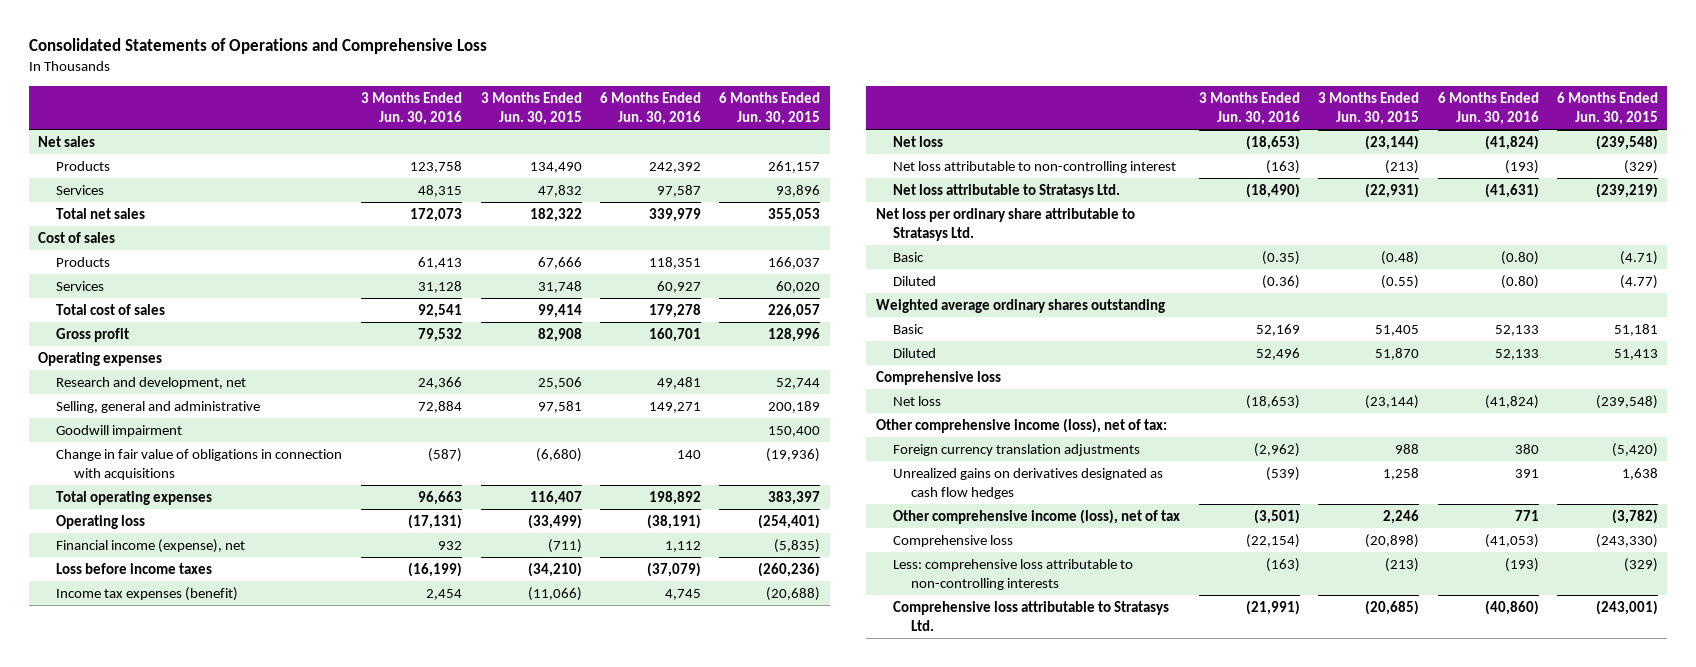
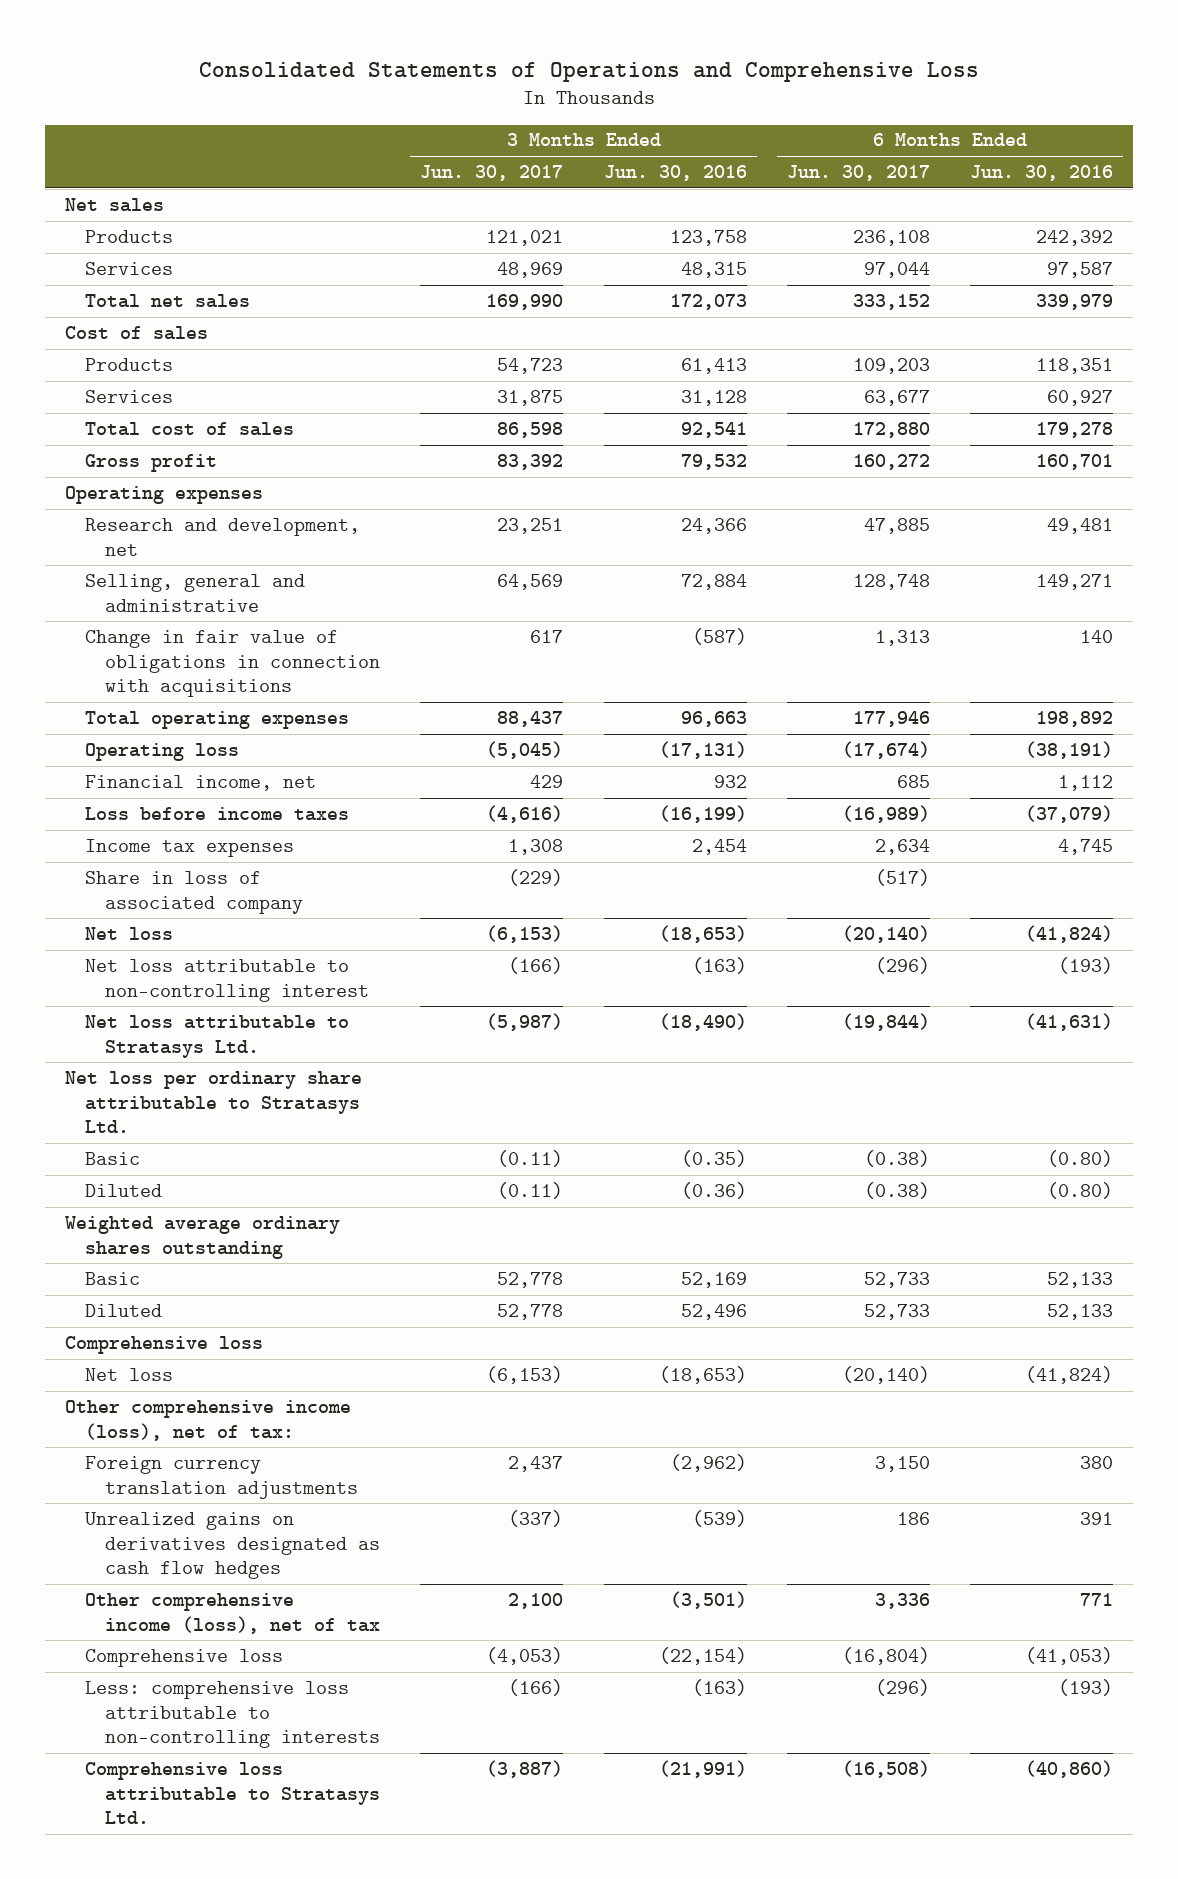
[480,91,582,125] 3 Months Ended Jun. 30, 2015 -> none
[719,91,821,125] 6 Months Ended Jun. 30, 2015 -> none
none -> [420,165,564,182] Jun. 30, 2017
none -> [786,165,930,182] Jun. 30, 2017
[55,424,182,437] Goodwill impairment -> none
[55,538,245,553] Financial income (expense), net -> [85,774,317,791] Financial income, net
[55,586,238,601] Income tax expenses (benefit) -> [85,838,295,857] Income tax expenses
none -> [85,870,304,914] Share in loss of associated company

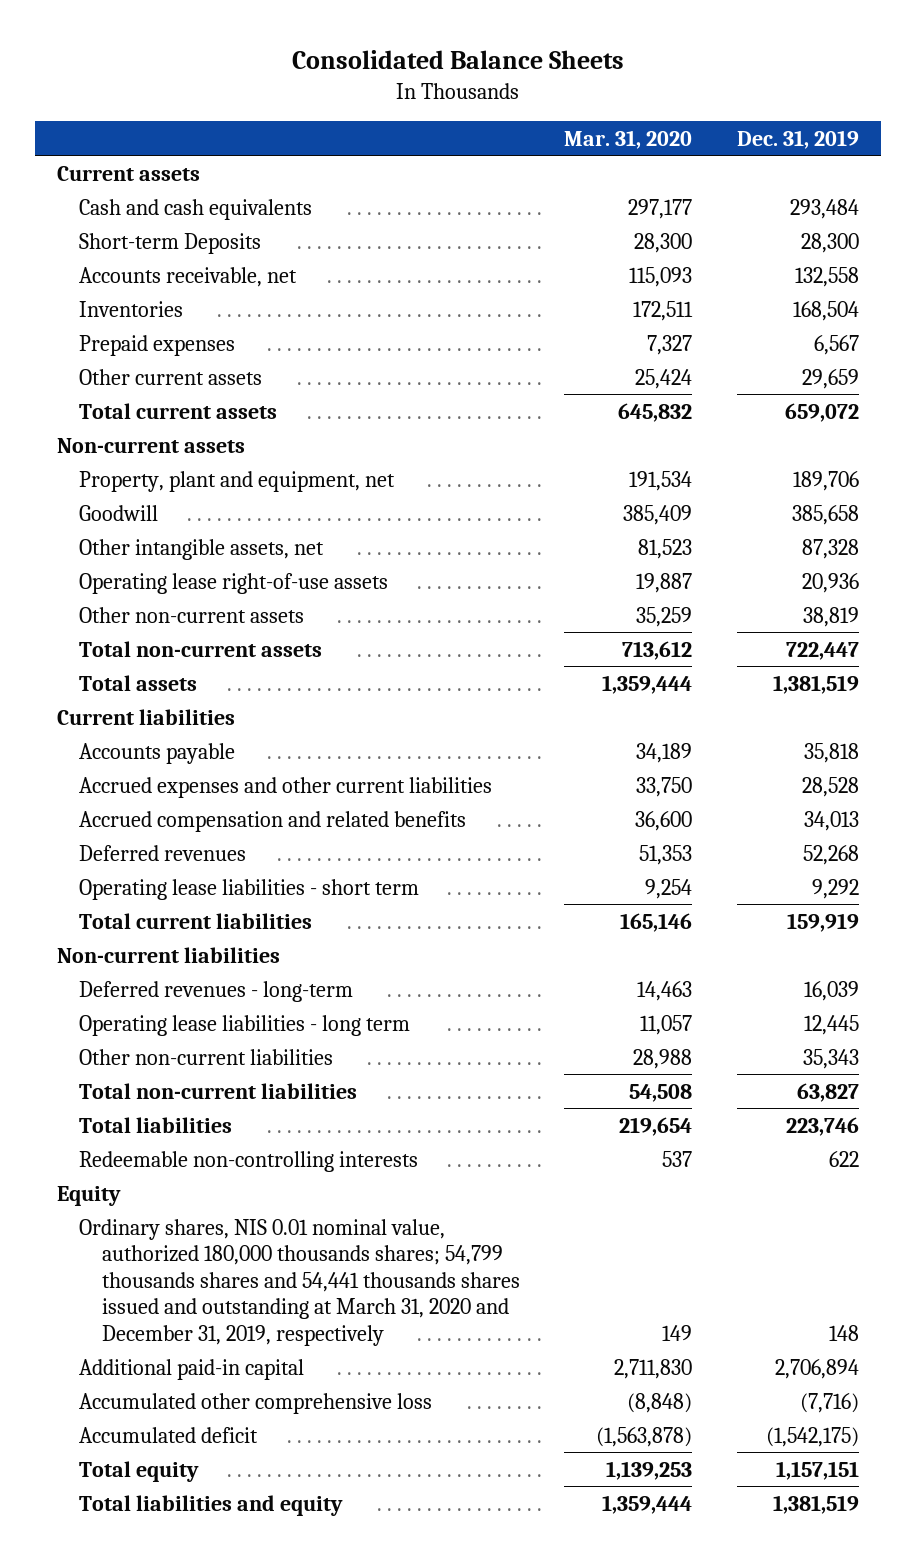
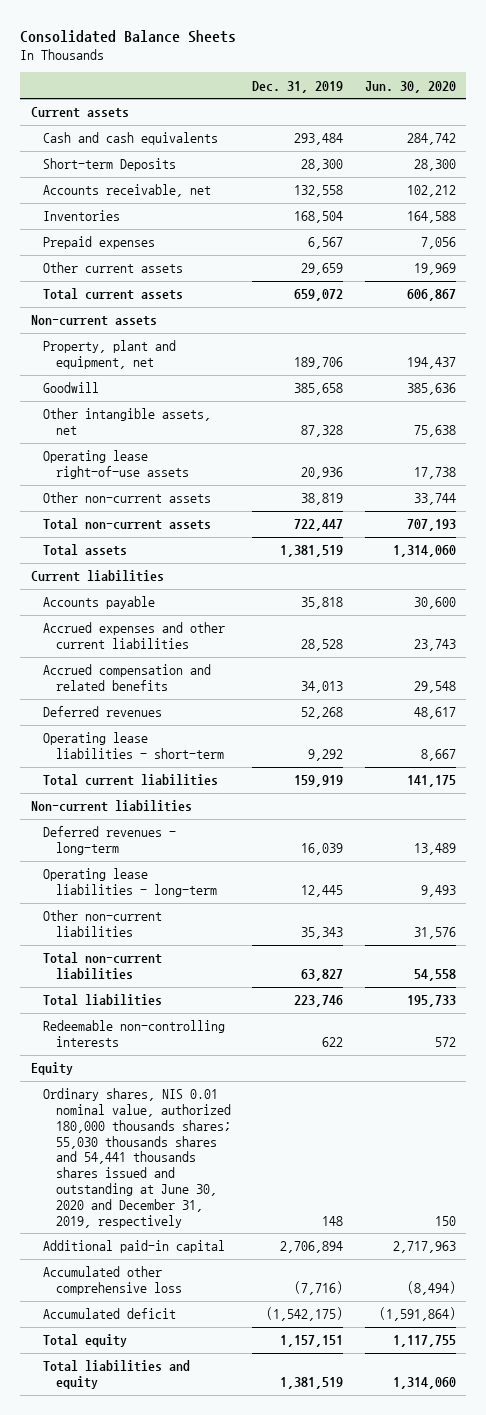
[564,129,693,149] Mar. 31, 2020 -> none
none -> [364,80,456,93] Jun. 30, 2020
[79,878,420,900] Operating lease liabilities - short term -> [43,732,224,760] Operating lease liabilities - short-term
[79,1014,411,1036] Operating lease liabilities - long term -> [43,868,217,898] Operating lease liabilities - long-term
[79,1218,520,1346] Ordinary shares, NIS 0.01 nominal value, authorized 180,000 thousands shares; 54,799 thousands shares and 54,441 thousands shares issued and outstanding at March 31, 2020 and December 31, 2019, respectively -> [43,1088,231,1228] Ordinary shares, NIS 0.01 nominal value, authorized 180,000 thousands shares; 55,030 thousands shares and 54,441 thousands shares issued and outstanding at June 30, 2020 and December 31, 2019, respectively

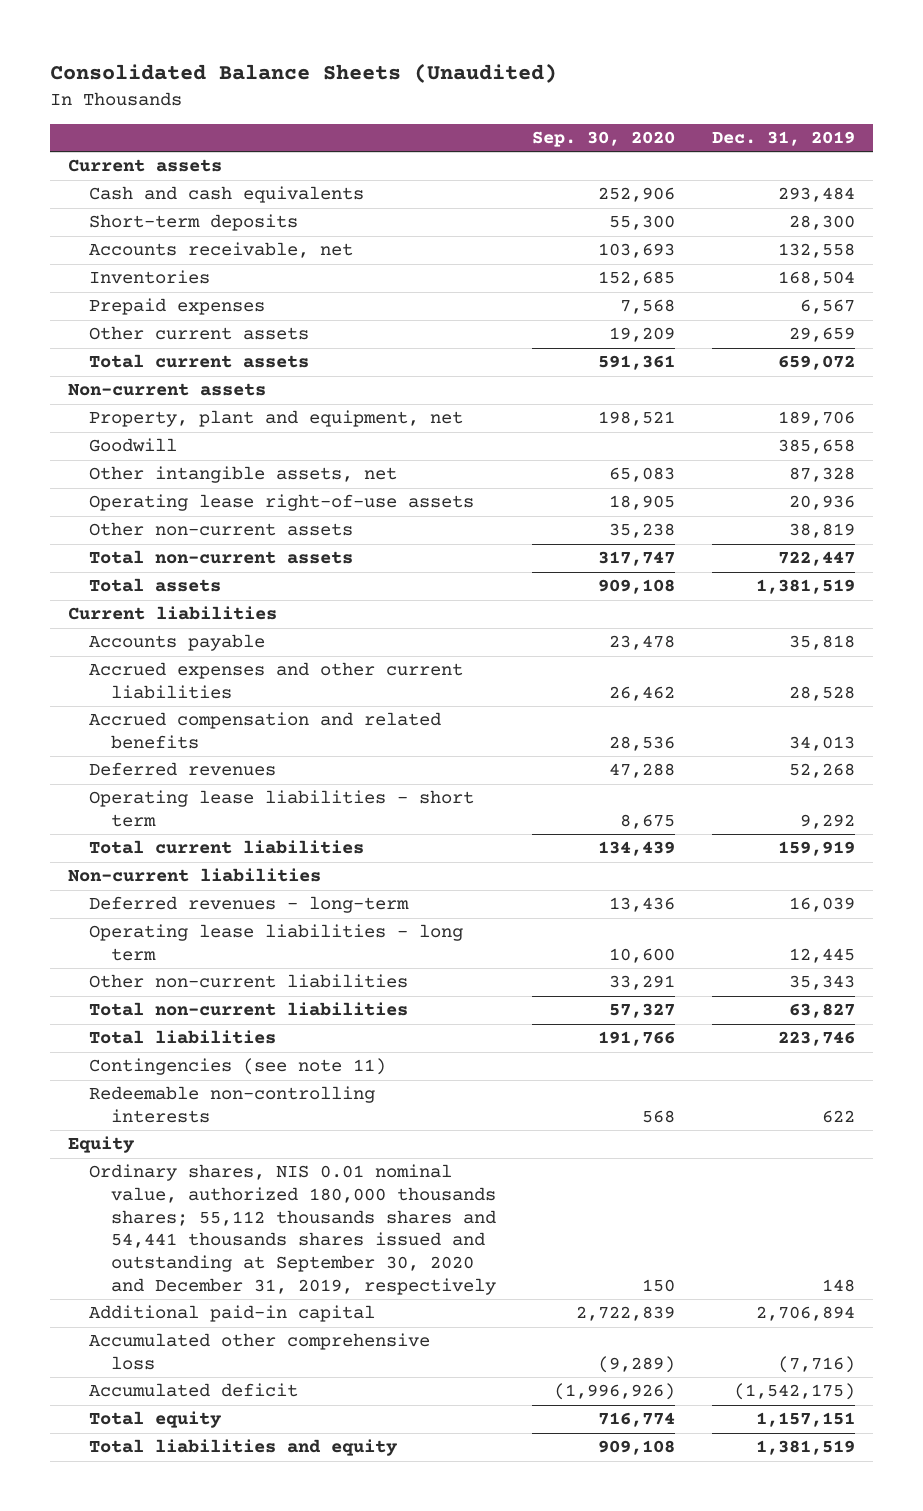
[19,29,236,43] Consolidated Balance Sheets -> [49,63,557,84] Consolidated Balance Sheets (Unaudited)
[364,80,456,93] Jun. 30, 2020 -> none
none -> [532,131,676,148] Sep. 30, 2020
[43,158,177,172] Short-term Deposits -> [89,214,299,232] Short-term deposits
[43,732,224,760] Operating lease liabilities - short-term -> [89,790,475,827] Operating lease liabilities - short term
[43,868,217,898] Operating lease liabilities - long-term -> [89,924,464,961] Operating lease liabilities - long term
none -> [89,1058,387,1076] Contingencies (see note 11)
[43,1088,231,1228] Ordinary shares, NIS 0.01 nominal value, authorized 180,000 thousands shares; 55,030 thousands shares and 54,441 thousands shares issued and outstanding at June 30, 2020 and December 31, 2019, respectively -> [89,1164,496,1295] Ordinary shares, NIS 0.01 nominal value, authorized 180,000 thousands shares; 55,112 thousands shares and 54,441 thousands shares issued and outstanding at September 30, 2020 and December 31, 2019, respectively

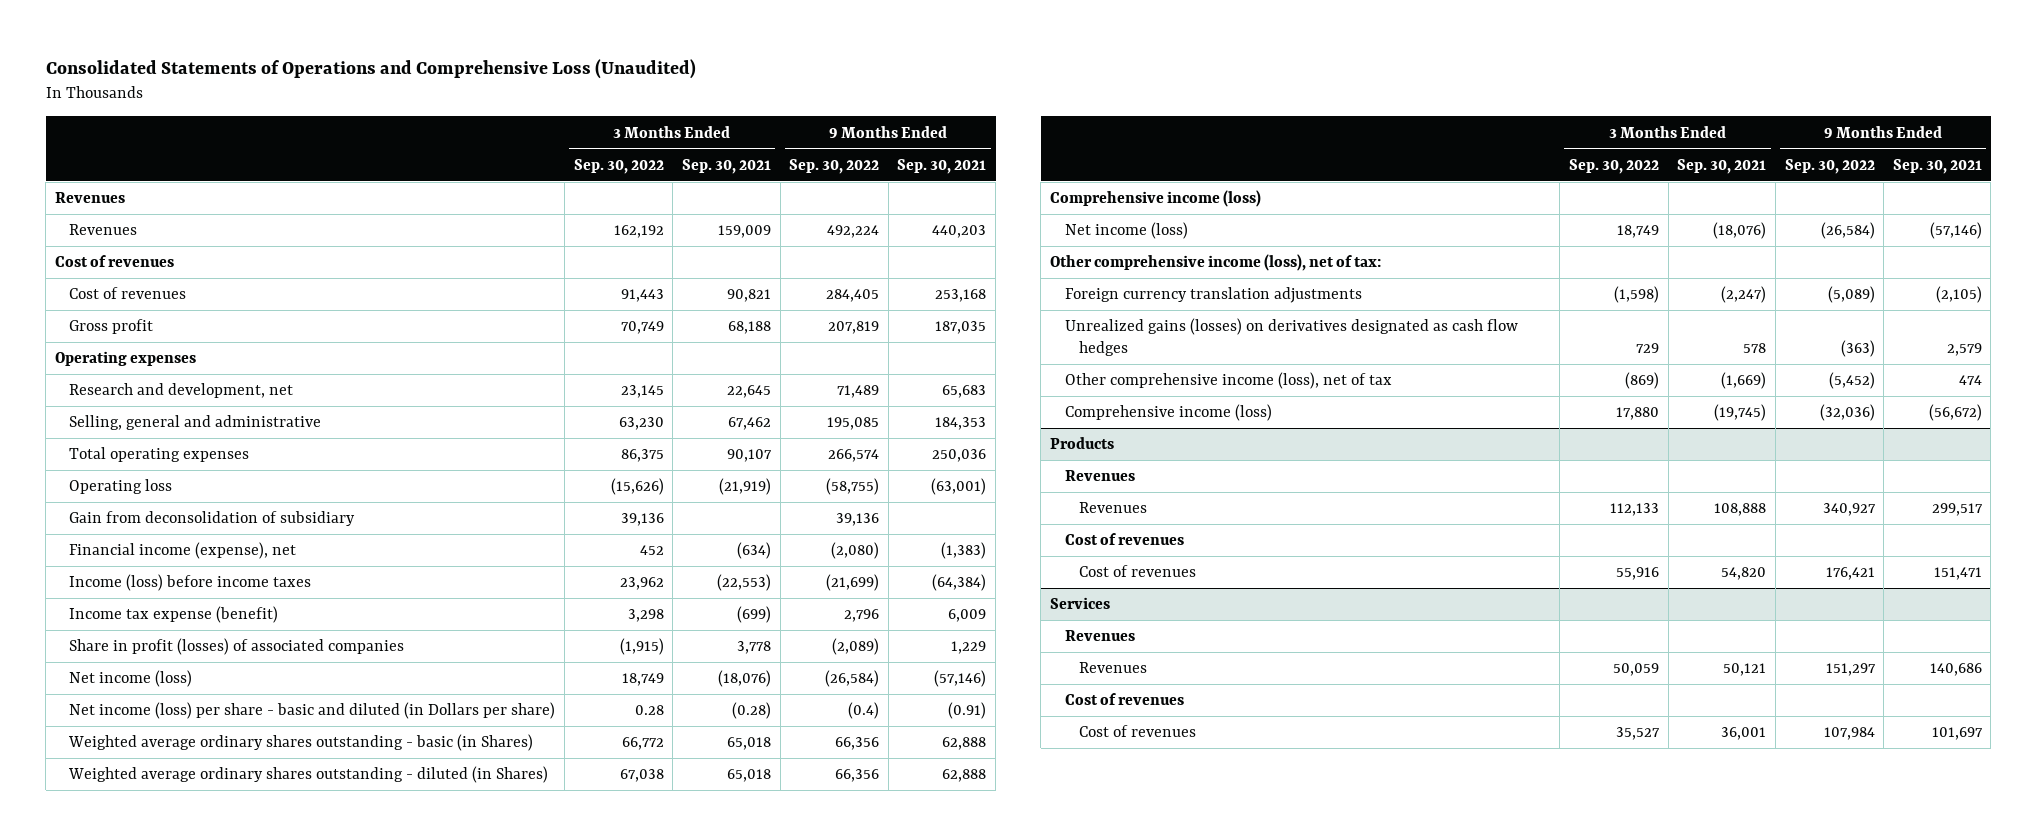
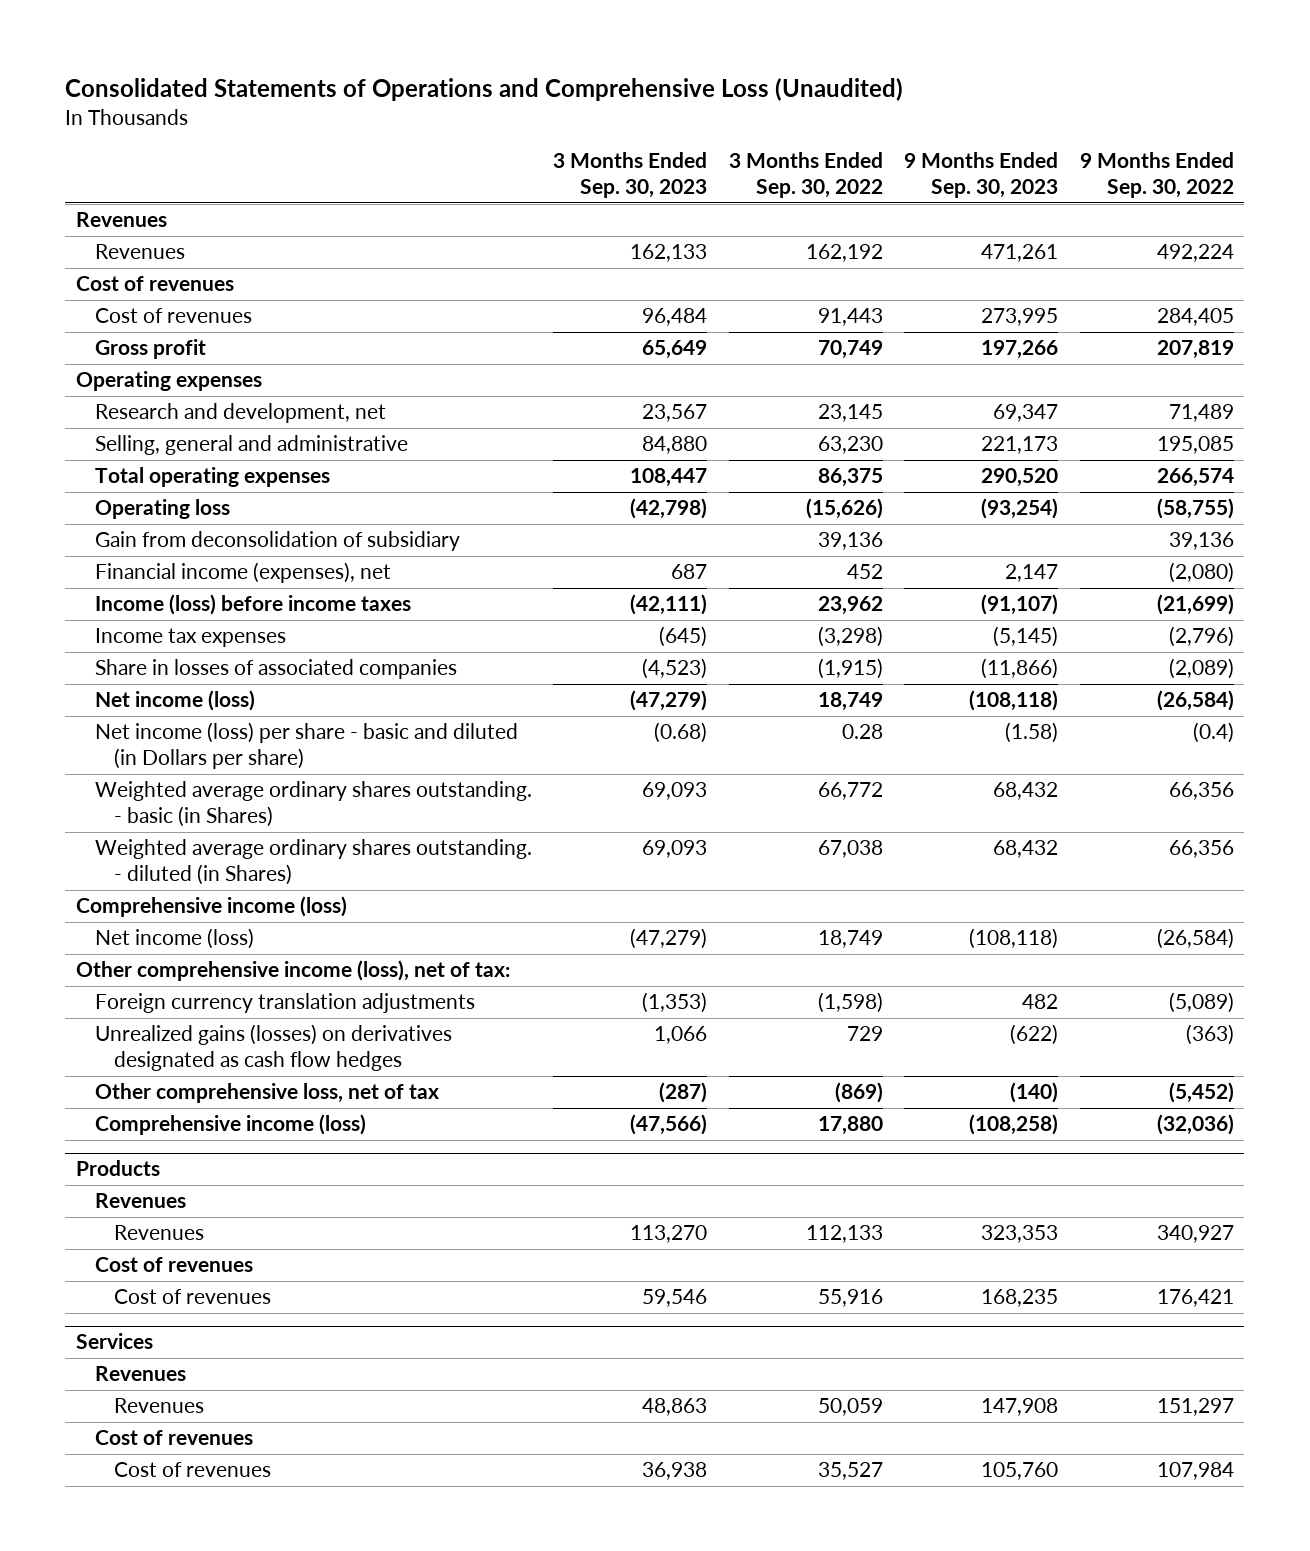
[681,158,771,174] Sep. 30, 2021 -> none
[897,158,987,174] Sep. 30, 2021 -> none
none -> [553,152,708,199] 3 Months Ended Sep. 30, 2023
none -> [904,152,1059,199] 9 Months Ended Sep. 30, 2023
[69,542,297,560] Financial income (expense), net -> [94,562,391,584] Financial income (expenses), net
[69,606,279,624] Income tax expense (benefit) -> [94,628,286,648] Income tax expenses
[627,609,664,623] 3,298 -> [817,626,883,648] (3,298)
[844,609,880,623] 2,796 -> [1168,626,1234,648] (2,796)
[69,638,405,656] Share in profit (losses) of associated companies -> [94,659,457,680] Share in losses of associated companies
[68,734,534,752] Weighted average ordinary shares outstanding - basic (in Shares) -> [94,781,532,828] Weighted average ordinary shares outstanding. - basic (in Shares)
[68,766,549,784] Weighted average ordinary shares outstanding - diluted (in Shares) -> [94,839,532,886] Weighted average ordinary shares outstanding. - diluted (in Shares)
[1064,372,1392,390] Other comprehensive income (loss), net of tax -> [94,1083,439,1104] Other comprehensive loss, net of tax

